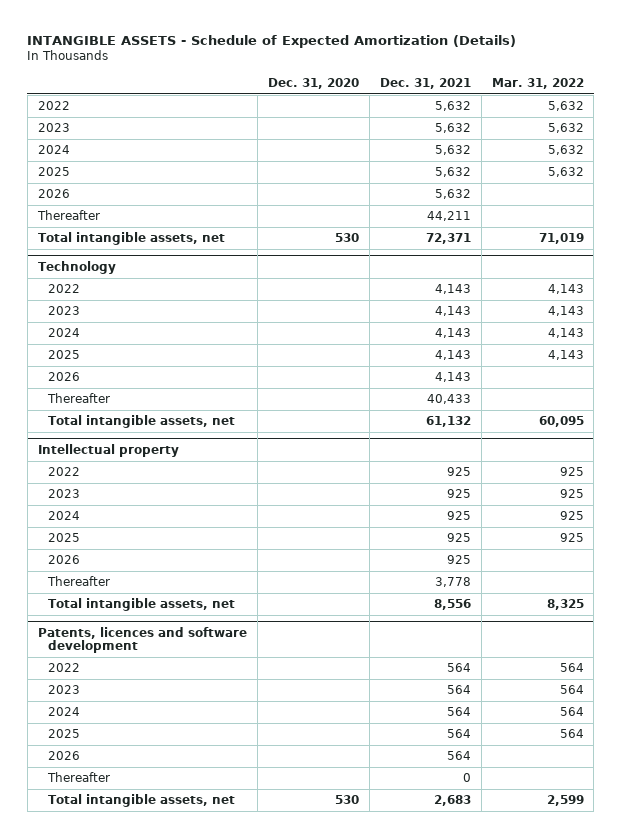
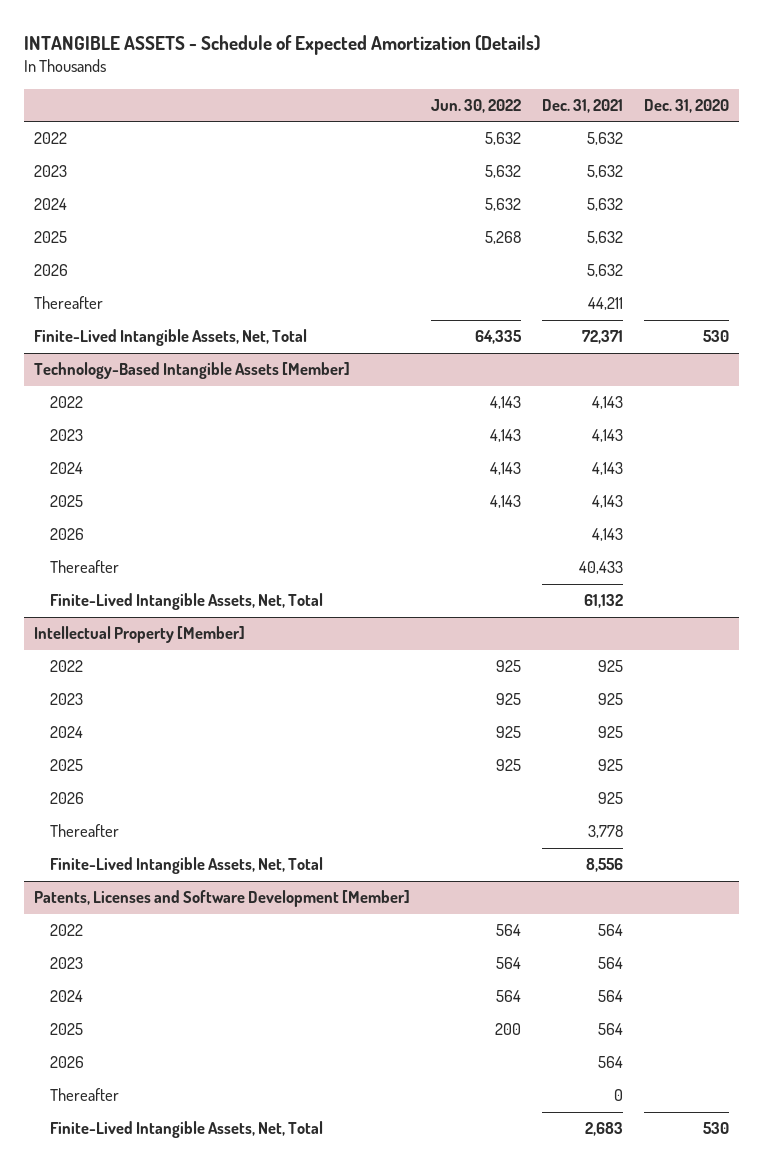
[491,77,584,89] Mar. 31, 2022 -> none
none -> [431,99,522,114] Jun. 30, 2022
[37,232,225,246] Total intangible assets, net -> [34,329,308,347] Finite-Lived Intangible Assets, Net, Total
[37,260,116,274] Technology -> [34,362,351,380] Technology-Based Intangible Assets [Member]
[48,415,236,429] Total intangible assets, net -> [49,593,323,611] Finite-Lived Intangible Assets, Net, Total
[37,443,179,457] Intellectual property -> [34,626,246,644] Intellectual Property [Member]
[48,598,236,612] Total intangible assets, net -> [49,857,323,875] Finite-Lived Intangible Assets, Net, Total
[37,626,247,654] Patents, licences and software development -> [34,890,411,908] Patents, Licenses and Software Development [Member]
[48,794,236,808] Total intangible assets, net -> [49,1121,323,1139] Finite-Lived Intangible Assets, Net, Total

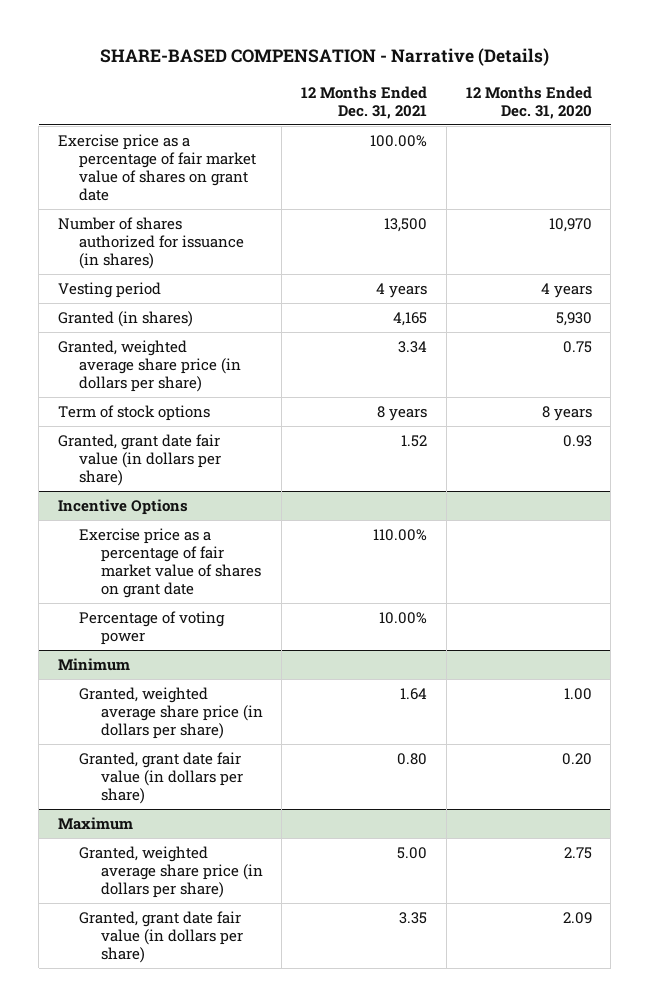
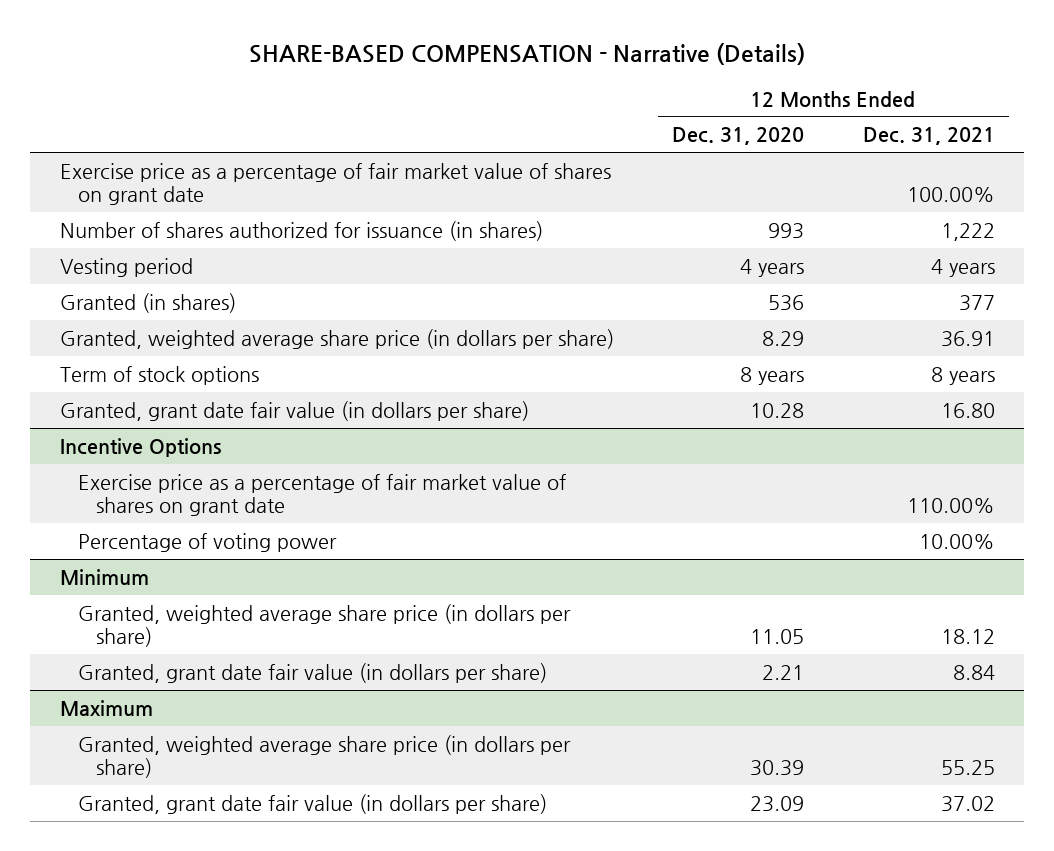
[384,217,428,232] 13,500 -> [940,222,995,241] 1,222
[548,217,592,232] 10,970 -> [768,222,805,239] 993
[393,311,428,326] 4,165 -> [958,294,995,311] 377
[555,311,592,326] 5,930 -> [768,294,805,311] 536
[398,340,428,353] 3.34 -> [940,330,995,347] 36.91
[562,340,592,353] 0.75 -> [762,330,805,346] 8.29
[401,434,428,447] 1.52 -> [940,402,995,418] 16.80
[562,434,592,447] 0.93 -> [750,402,805,418] 10.28
[400,687,428,700] 1.64 -> [940,628,995,644] 18.12
[563,687,592,700] 1.00 -> [750,628,805,644] 11.05
[397,752,428,765] 0.80 -> [952,664,995,680] 8.84
[561,752,592,765] 0.20 -> [762,664,805,680] 2.21
[397,846,428,859] 5.00 -> [940,759,995,775] 55.25
[563,846,592,859] 2.75 -> [750,759,805,776] 30.39
[399,911,428,924] 3.35 -> [940,795,995,812] 37.02
[562,911,592,924] 2.09 -> [750,795,805,812] 23.09

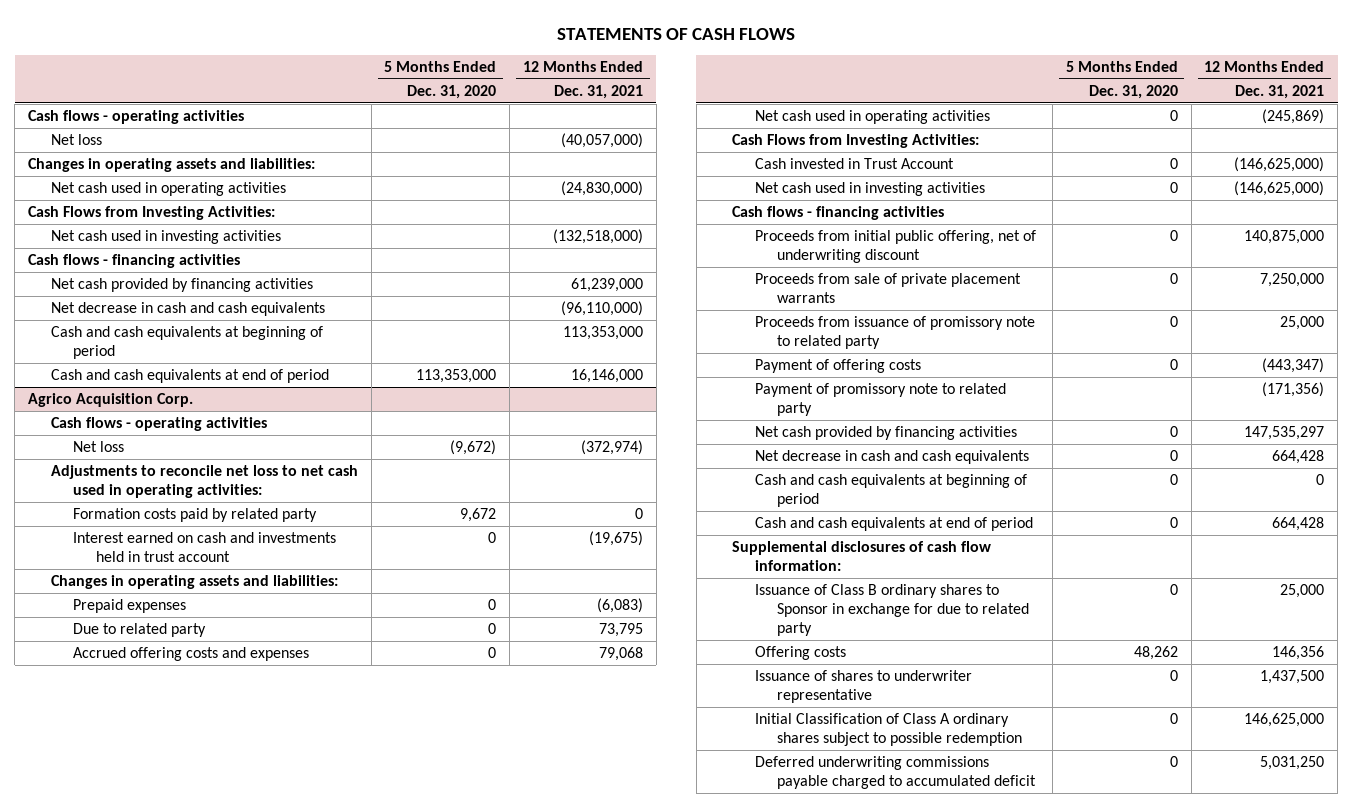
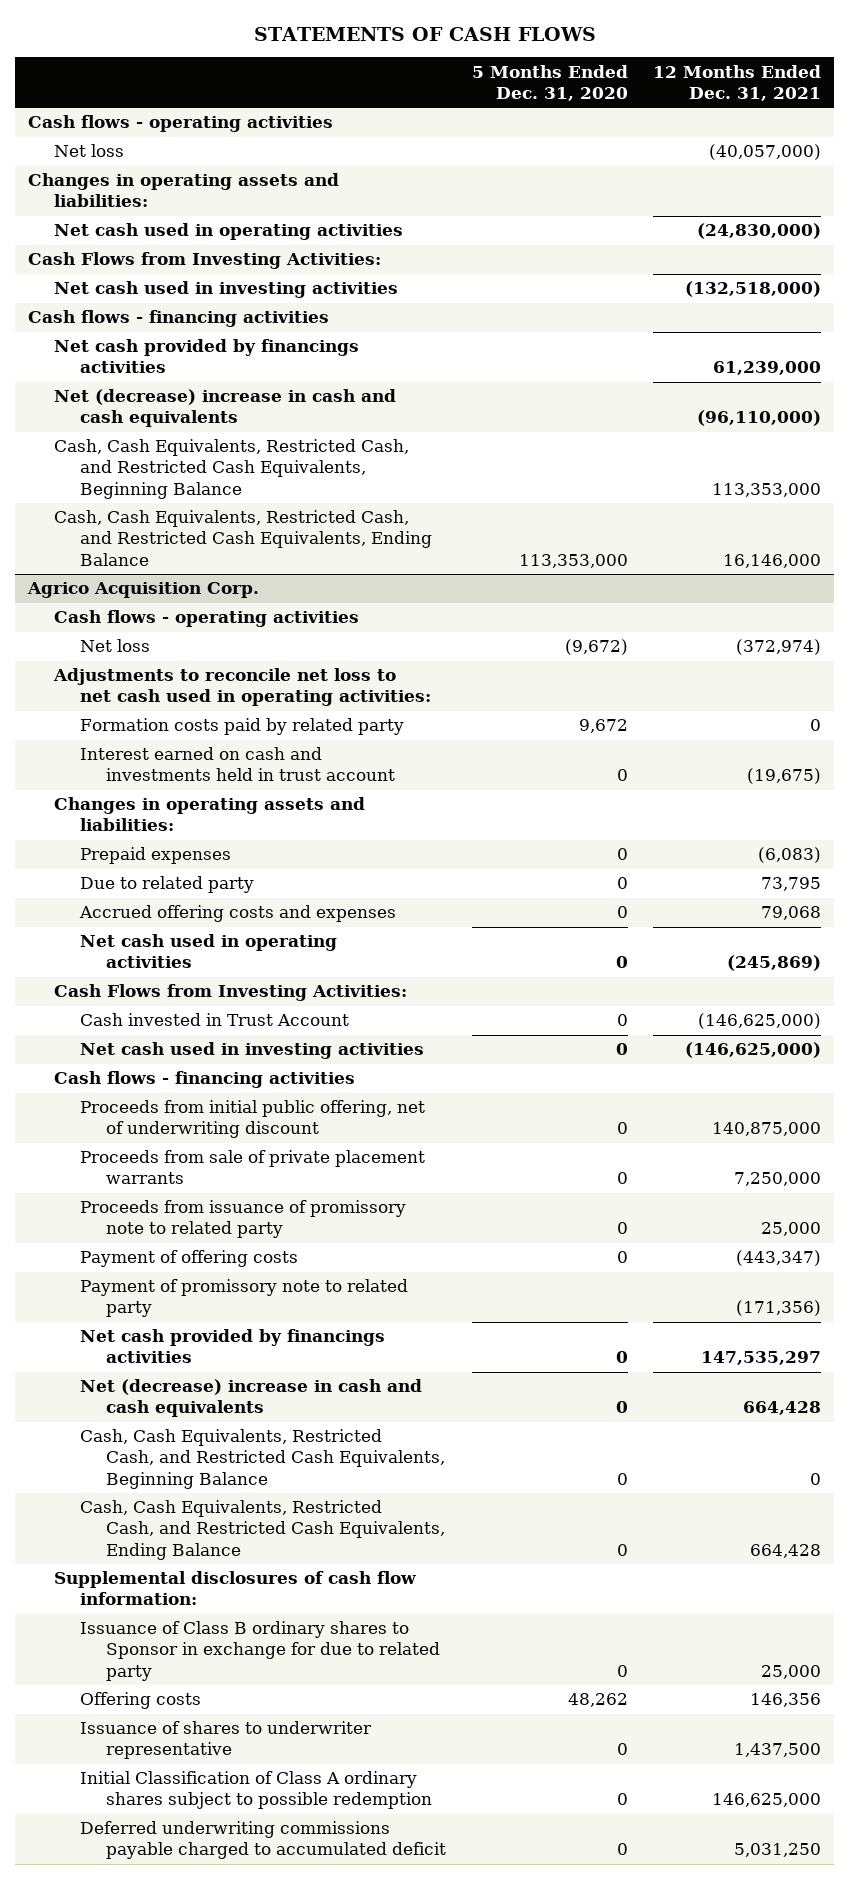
[50,277,313,292] Net cash provided by financing activities -> [54,339,360,374] Net cash provided by financings activities
[50,301,325,316] Net decrease in cash and cash equivalents -> [54,389,397,428] Net (decrease) increase in cash and cash equivalents
[50,325,323,360] Cash and cash equivalents at beginning of period -> [54,439,410,499] Cash, Cash Equivalents, Restricted Cash, and Restricted Cash Equivalents, Beginning Balance
[50,368,329,383] Cash and cash equivalents at end of period -> [54,510,433,566] Cash, Cash Equivalents, Restricted Cash, and Restricted Cash Equivalents, Ending Balance
[754,425,1017,440] Net cash provided by financing activities -> [80,1329,386,1364] Net cash provided by financings activities
[754,449,1029,464] Net decrease in cash and cash equivalents -> [80,1379,423,1418] Net (decrease) increase in cash and cash equivalents
[754,473,1027,508] Cash and cash equivalents at beginning of period -> [80,1429,446,1489] Cash, Cash Equivalents, Restricted Cash, and Restricted Cash Equivalents, Beginning Balance
[754,516,1033,531] Cash and cash equivalents at end of period -> [80,1500,446,1560] Cash, Cash Equivalents, Restricted Cash, and Restricted Cash Equivalents, Ending Balance

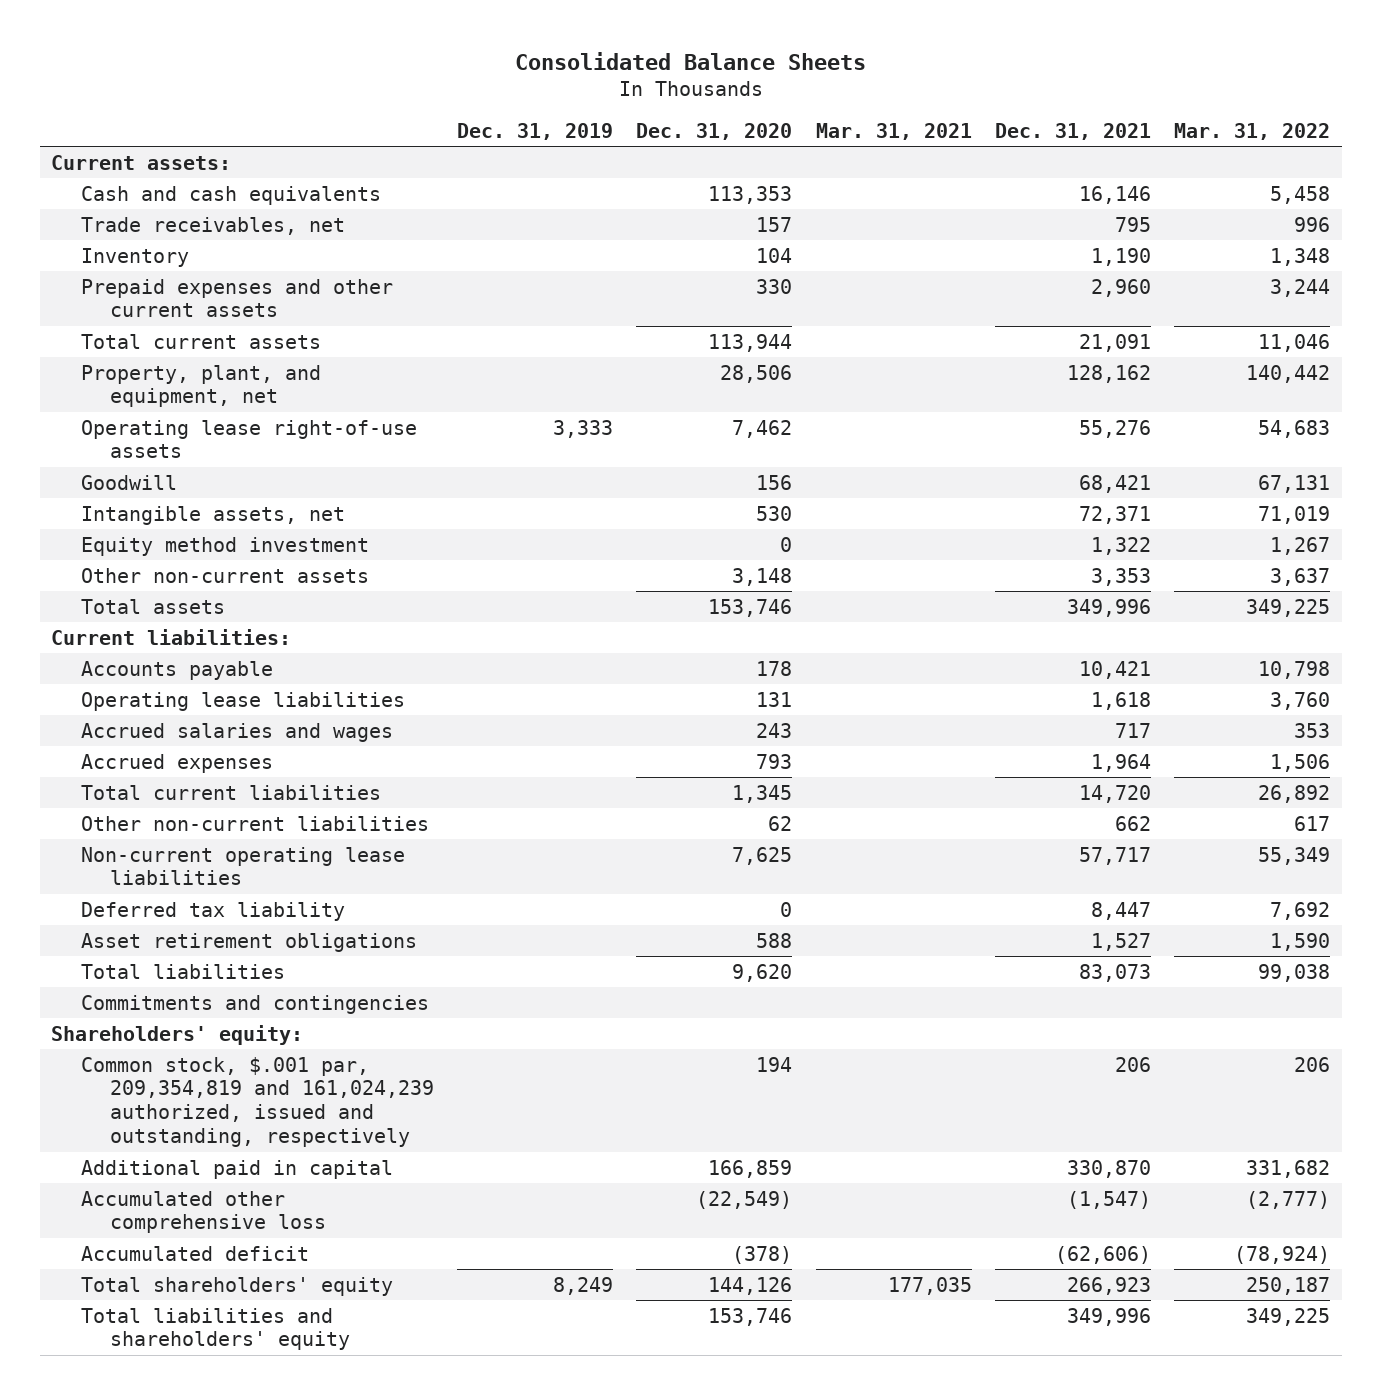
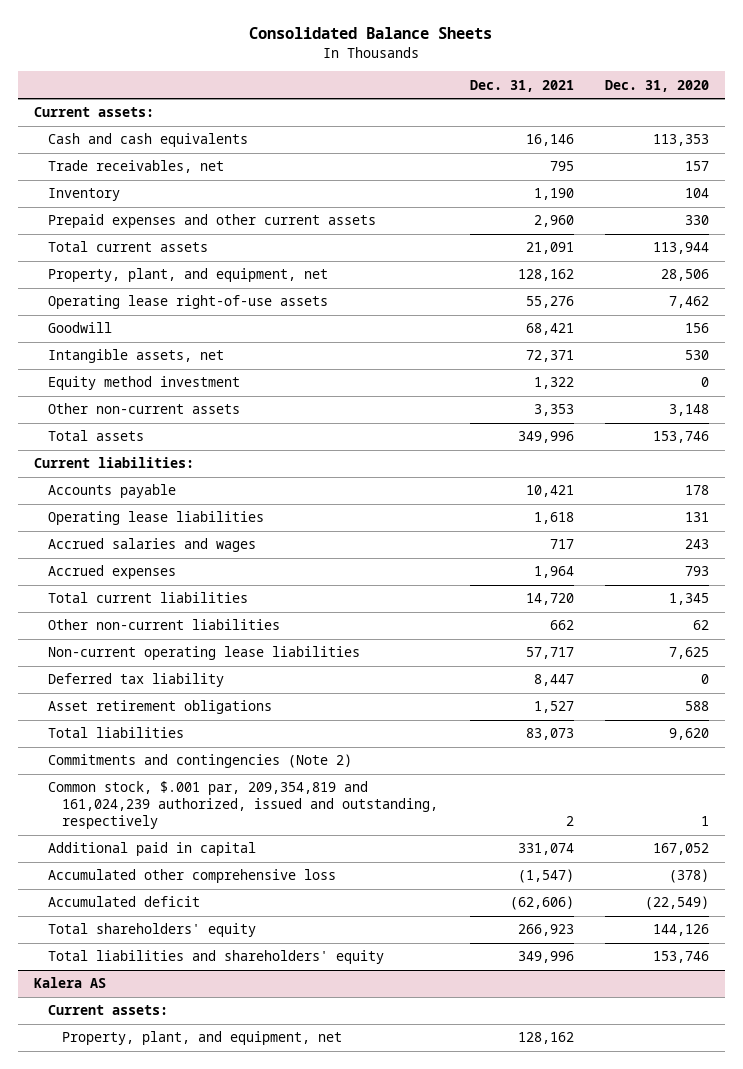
[457,122,614,140] Dec. 31, 2019 -> none
[815,122,972,140] Mar. 31, 2021 -> none
[1173,122,1330,140] Mar. 31, 2022 -> none
[51,1024,304,1045] Shareholders' equity: -> none
[80,994,429,1014] Commitments and contingencies -> [48,754,353,769] Commitments and contingencies (Note 2)
[756,1056,793,1072] 194 -> [701,816,710,827] 1
[1114,1056,1151,1072] 206 -> [565,816,574,827] 2
[708,1159,793,1178] 166,859 -> [653,843,710,856] 167,052
[1066,1159,1151,1178] 330,870 -> [517,843,574,856] 331,074
[696,1190,793,1209] (22,549) -> [669,869,710,884] (378)
[732,1245,793,1264] (378) -> [645,896,710,911] (22,549)
none -> [33,977,106,989] Kalera AS
none -> [48,1005,169,1016] Current assets:
none -> [62,1031,343,1046] Property, plant, and equipment, net

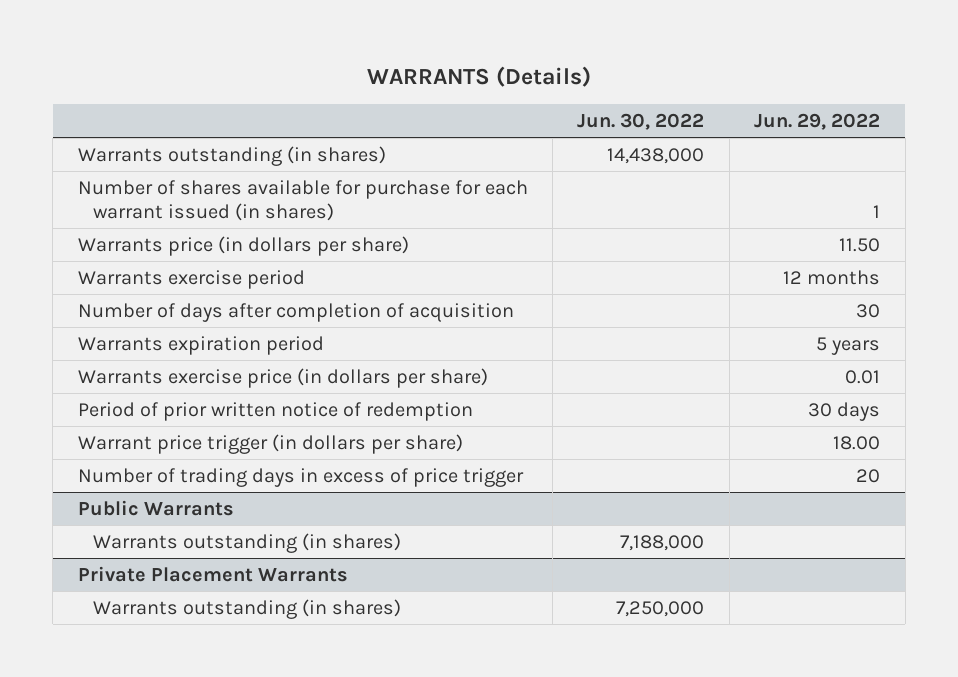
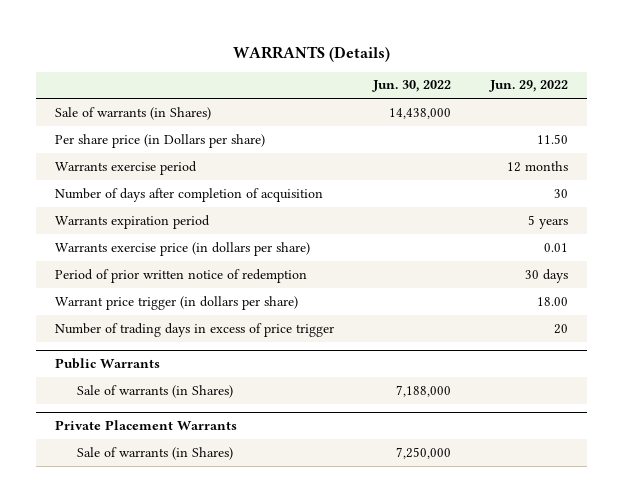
[77,179,528,221] Number of shares available for purchase for each warrant issued (in shares) -> none
[77,145,386,166] Warrants outstanding (in shares) -> [55,106,212,120] Sale of warrants (in Shares)
[77,235,409,256] Warrants price (in dollars per share) -> [55,133,266,148] Per share price (in Dollars per share)
[93,532,402,553] Warrants outstanding (in shares) -> [77,384,234,398] Sale of warrants (in Shares)
[93,598,402,619] Warrants outstanding (in shares) -> [77,446,234,460] Sale of warrants (in Shares)

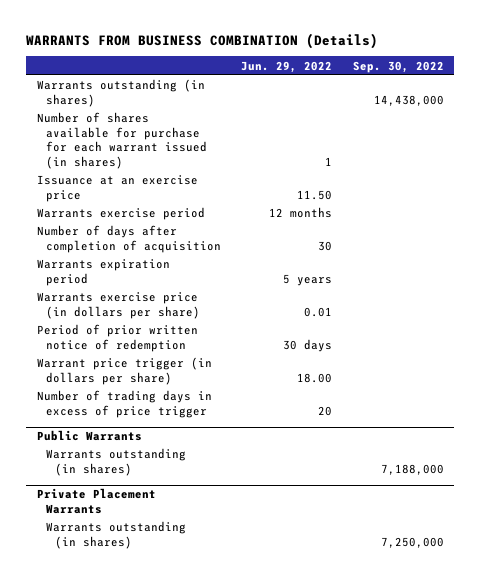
[232,45,390,62] WARRANTS (Details) -> [26,32,379,49] WARRANTS FROM BUSINESS COMBINATION (Details)
[372,80,452,93] Jun. 30, 2022 -> none
none -> [352,60,444,73] Sep. 30, 2022
[55,106,212,120] Sale of warrants (in Shares) -> [36,79,205,107] Warrants outstanding (in shares)
none -> [36,112,207,169] Number of shares available for purchase for each warrant issued (in shares)
[55,133,266,148] Per share price (in Dollars per share) -> [36,175,198,202] Issuance at an exercise price
[77,384,234,398] Sale of warrants (in Shares) -> [45,448,186,476] Warrants outstanding (in shares)
[77,446,234,460] Sale of warrants (in Shares) -> [45,521,186,549] Warrants outstanding (in shares)

